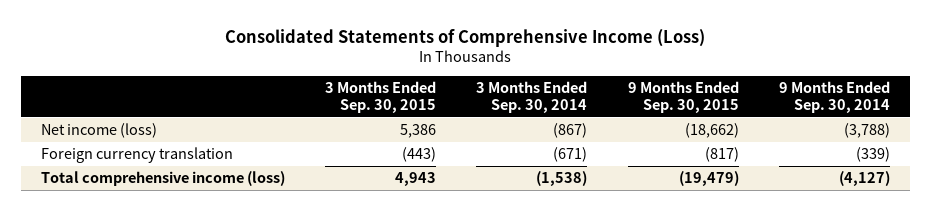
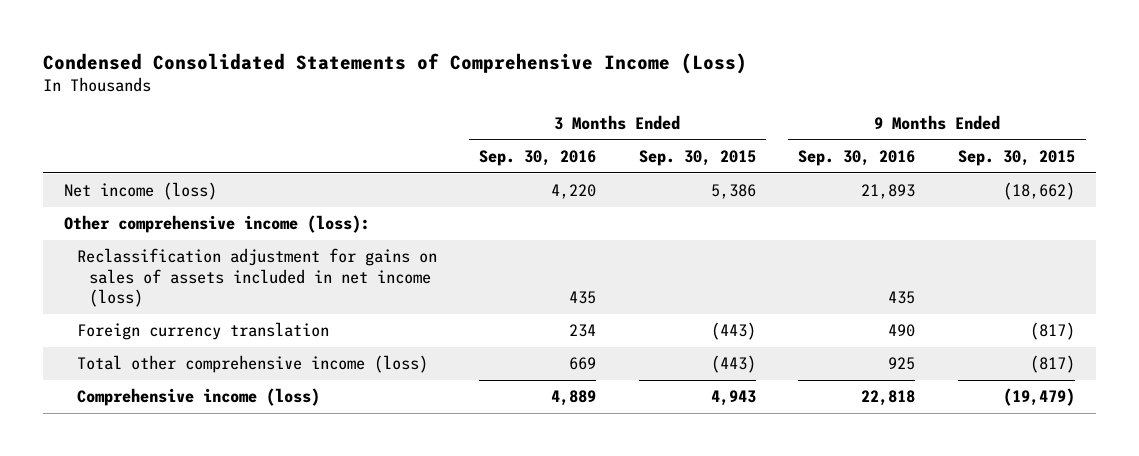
[225,28,706,47] Consolidated Statements of Comprehensive Income (Loss) -> [43,52,748,74] Condensed Consolidated Statements of Comprehensive Income (Loss)
[476,81,588,113] 3 Months Ended Sep. 30, 2014 -> none
[779,81,891,113] 9 Months Ended Sep. 30, 2014 -> none
none -> [479,149,597,166] Sep. 30, 2016
none -> [798,149,916,166] Sep. 30, 2016
none -> [64,215,371,234] Other comprehensive income (loss):
none -> [76,248,437,308] Reclassification adjustment for gains on sales of assets included in net income (loss)
none -> [76,355,428,374] Total other comprehensive income (loss)
[40,171,285,187] Total comprehensive income (loss) -> [76,388,320,407] Comprehensive income (loss)

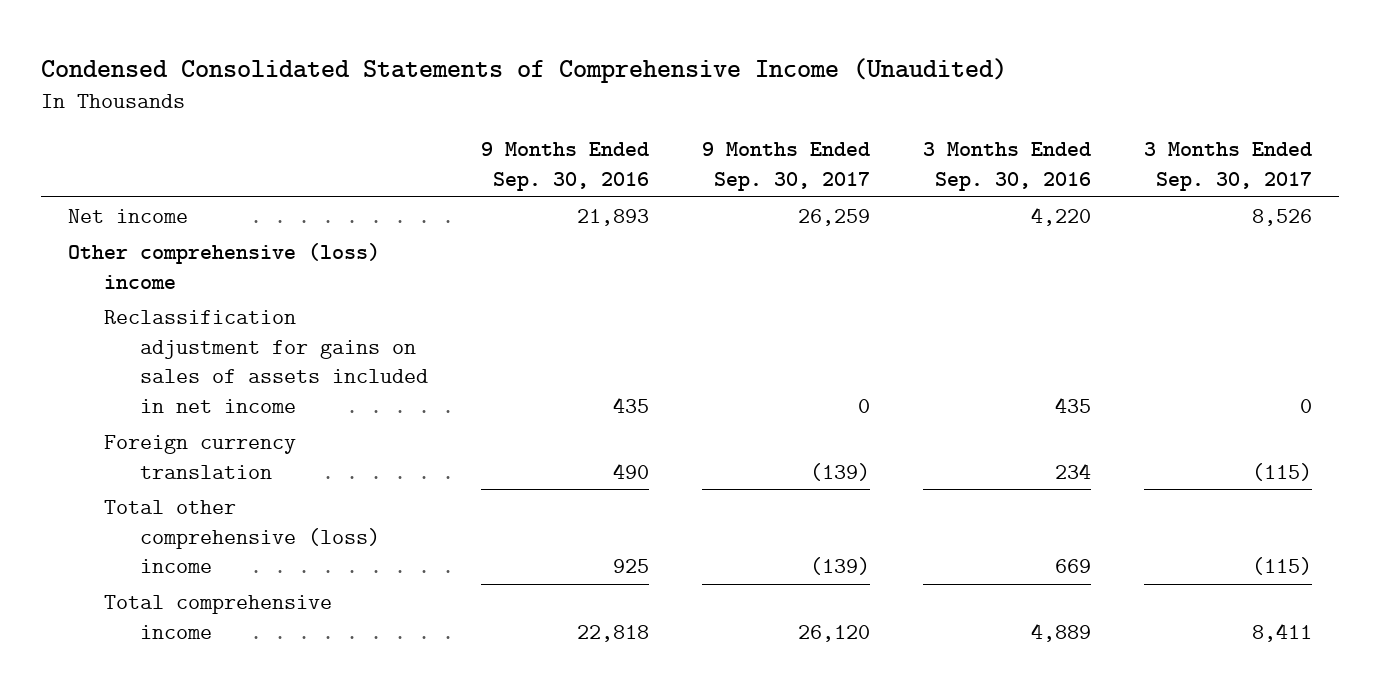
[43,52,748,74] Condensed Consolidated Statements of Comprehensive Income (Loss) -> [41,58,1008,84] Condensed Consolidated Statements of Comprehensive Income (Unaudited)
[638,149,756,166] Sep. 30, 2015 -> none
[957,149,1075,166] Sep. 30, 2015 -> none
none -> [701,142,870,191] 9 Months Ended Sep. 30, 2017
none -> [1144,142,1313,191] 3 Months Ended Sep. 30, 2017
[64,182,218,201] Net income (loss) -> [67,208,188,223] Net income
[64,215,371,234] Other comprehensive income (loss): -> [67,242,380,289] Other comprehensive (loss) income
[76,248,437,308] Reclassification adjustment for gains on sales of assets included in net income (loss) -> [103,309,428,414] Reclassification adjustment for gains on sales of assets included in net income
[76,355,428,374] Total other comprehensive income (loss) -> [103,499,380,574] Total other comprehensive (loss) income
[76,388,320,407] Comprehensive income (loss) -> [103,594,332,639] Total comprehensive income

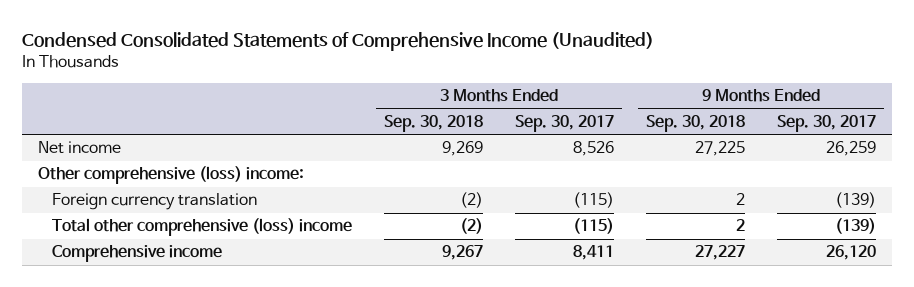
[480,142,649,191] 9 Months Ended Sep. 30, 2016 -> none
[922,142,1091,191] 3 Months Ended Sep. 30, 2016 -> none
none -> [384,114,484,132] Sep. 30, 2018
none -> [646,114,746,132] Sep. 30, 2018
[103,309,428,414] Reclassification adjustment for gains on sales of assets included in net income -> none
[67,242,380,289] Other comprehensive (loss) income -> [37,166,304,185] Other comprehensive (loss) income:
[103,594,332,639] Total comprehensive income -> [52,245,223,263] Comprehensive income

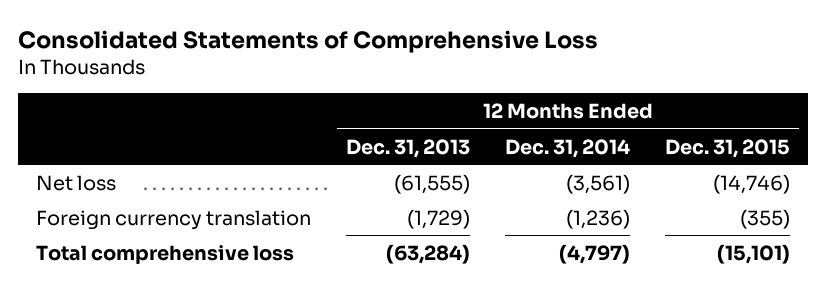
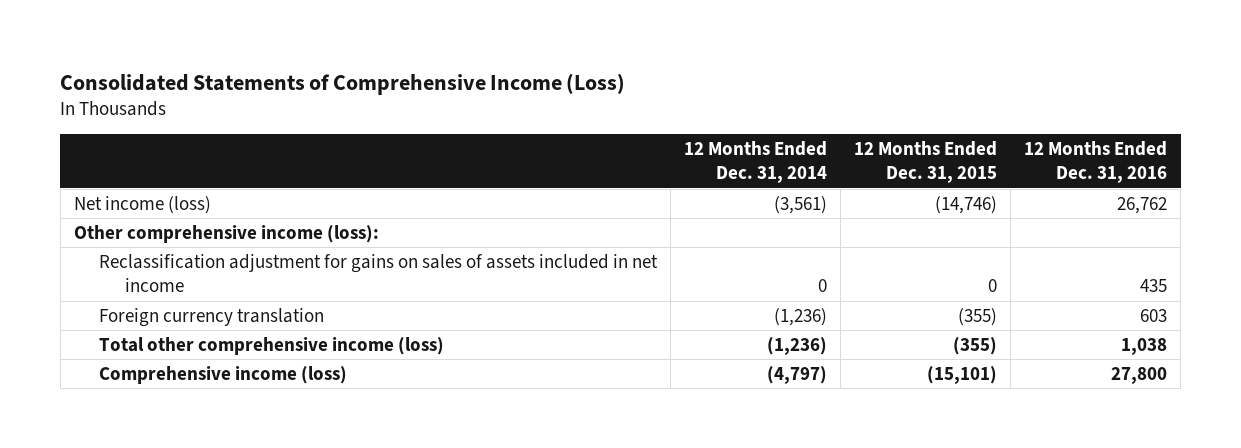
[17,29,598,53] Consolidated Statements of Comprehensive Loss -> [60,72,626,95] Consolidated Statements of Comprehensive Income (Loss)
[345,138,470,158] Dec. 31, 2013 -> none
none -> [1024,140,1168,184] 12 Months Ended Dec. 31, 2016
[35,174,116,191] Net loss -> [73,195,211,214] Net income (loss)
none -> [73,224,379,243] Other comprehensive income (loss):
none -> [99,253,659,293] Reclassification adjustment for gains on sales of assets included in net income
none -> [99,336,445,355] Total other comprehensive income (loss)
[35,244,294,264] Total comprehensive loss -> [99,365,348,384] Comprehensive income (loss)

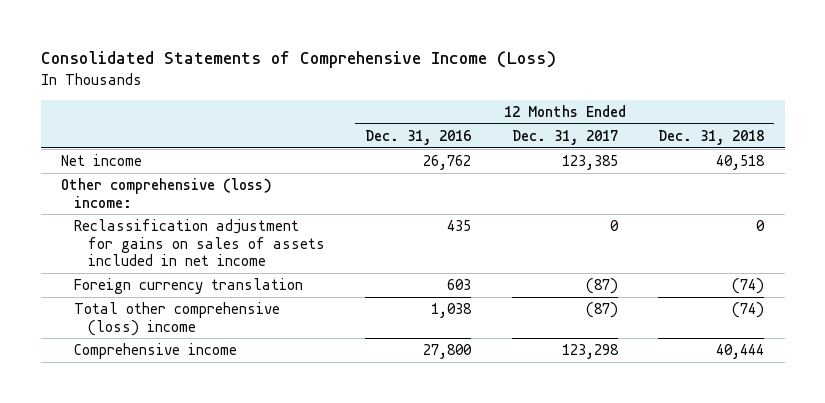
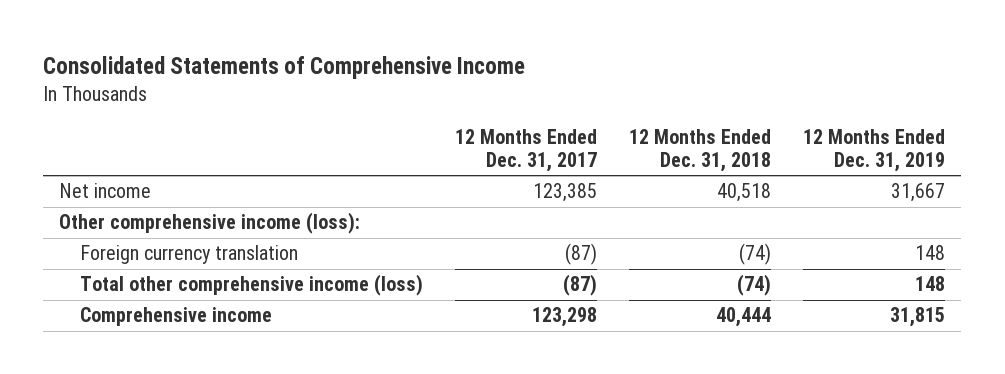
[40,51,556,69] Consolidated Statements of Comprehensive Income (Loss) -> [43,56,526,80] Consolidated Statements of Comprehensive Income
[365,130,472,146] Dec. 31, 2016 -> none
none -> [803,128,946,172] 12 Months Ended Dec. 31, 2019
[74,219,325,266] Reclassification adjustment for gains on sales of assets included in net income -> none
[61,178,273,208] Other comprehensive (loss) income: -> [59,212,361,235] Other comprehensive income (loss):
[74,302,281,336] Total other comprehensive (loss) income -> [79,274,423,297] Total other comprehensive income (loss)

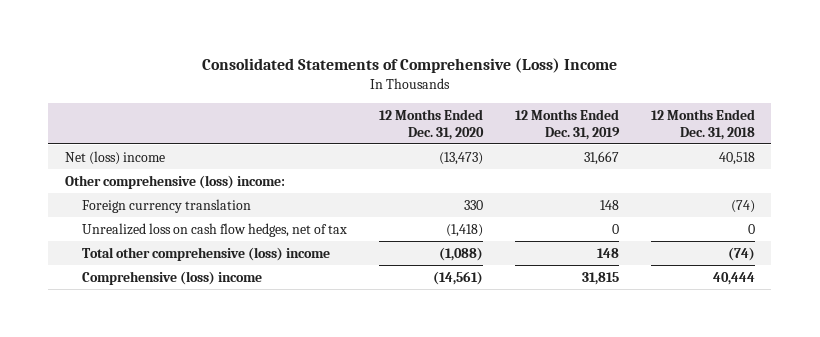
[43,56,526,80] Consolidated Statements of Comprehensive Income -> [201,58,617,74] Consolidated Statements of Comprehensive (Loss) Income
[455,128,598,172] 12 Months Ended Dec. 31, 2017 -> none
none -> [378,108,484,140] 12 Months Ended Dec. 31, 2020
[59,183,152,199] Net income -> [64,150,165,165] Net (loss) income
[59,212,361,235] Other comprehensive income (loss): -> [64,174,285,189] Other comprehensive (loss) income:
none -> [81,222,347,237] Unrealized loss on cash flow hedges, net of tax
[79,274,423,297] Total other comprehensive income (loss) -> [81,246,330,261] Total other comprehensive (loss) income
[79,307,272,327] Comprehensive income -> [81,270,262,285] Comprehensive (loss) income

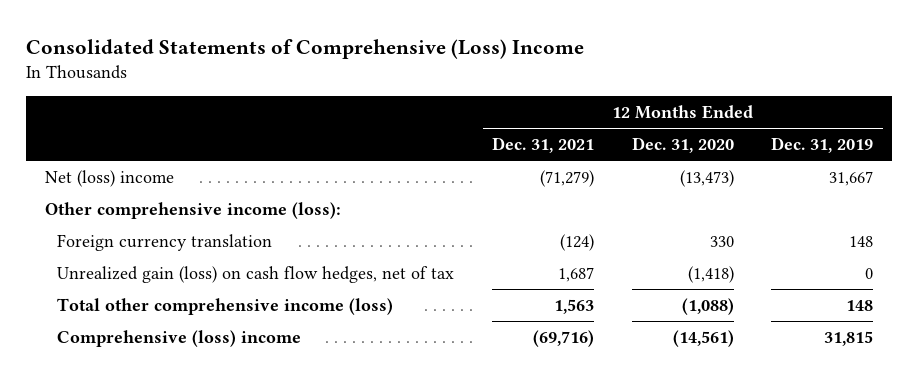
[651,108,756,140] 12 Months Ended Dec. 31, 2018 -> none
none -> [491,137,594,154] Dec. 31, 2021
[64,174,285,189] Other comprehensive (loss) income: -> [44,201,341,219] Other comprehensive income (loss):
[81,222,347,237] Unrealized loss on cash flow hedges, net of tax -> [57,265,455,283] Unrealized gain (loss) on cash flow hedges, net of tax
[81,246,330,261] Total other comprehensive (loss) income -> [57,297,394,315] Total other comprehensive income (loss)

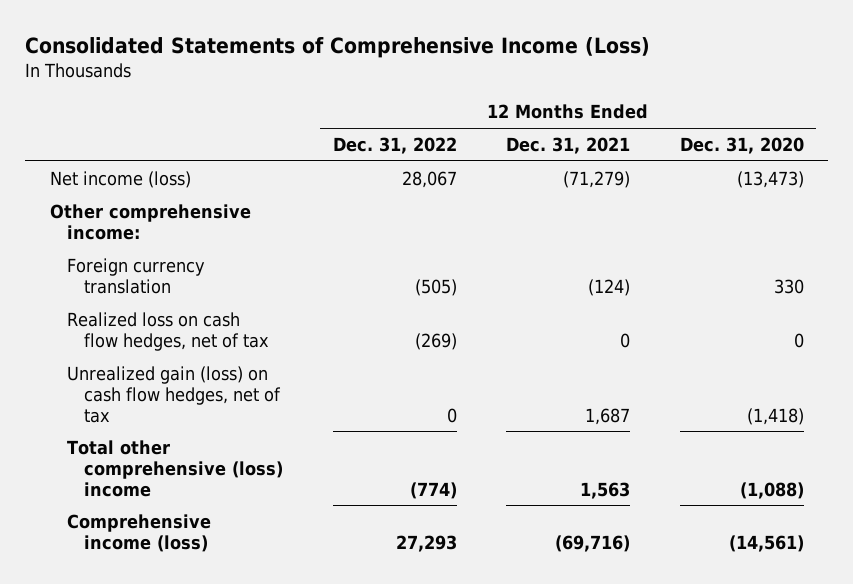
[25,38,584,59] Consolidated Statements of Comprehensive (Loss) Income -> [24,37,650,59] Consolidated Statements of Comprehensive Income (Loss)
[771,137,874,154] Dec. 31, 2019 -> none
none -> [332,137,457,155] Dec. 31, 2022
[44,169,174,187] Net (loss) income -> [49,170,191,188] Net income (loss)
[44,201,341,219] Other comprehensive income (loss): -> [49,203,251,240] Other comprehensive income:
none -> [66,311,270,351] Realized loss on cash flow hedges, net of tax
[57,297,394,315] Total other comprehensive income (loss) -> [66,439,284,497] Total other comprehensive (loss) income
[57,329,302,347] Comprehensive (loss) income -> [66,513,211,552] Comprehensive income (loss)

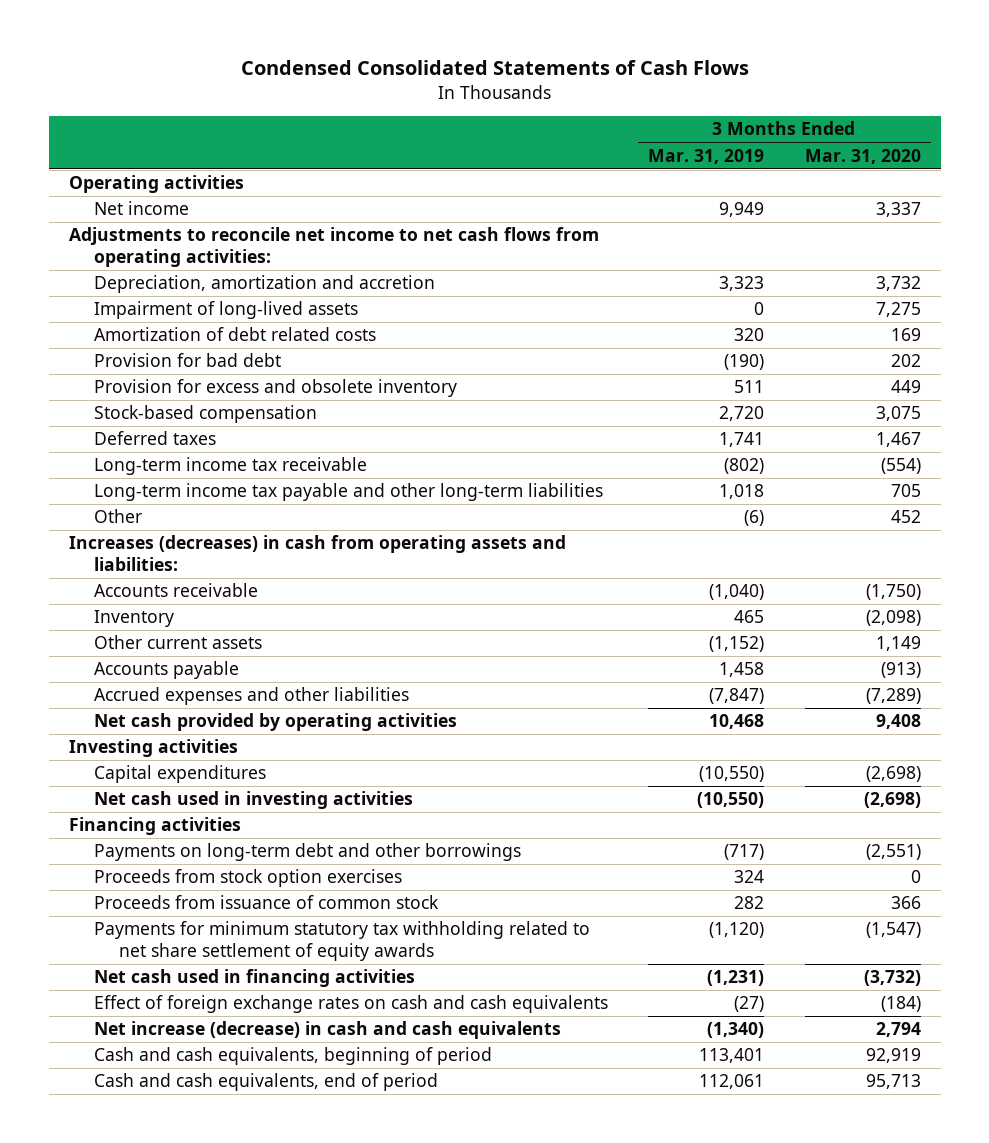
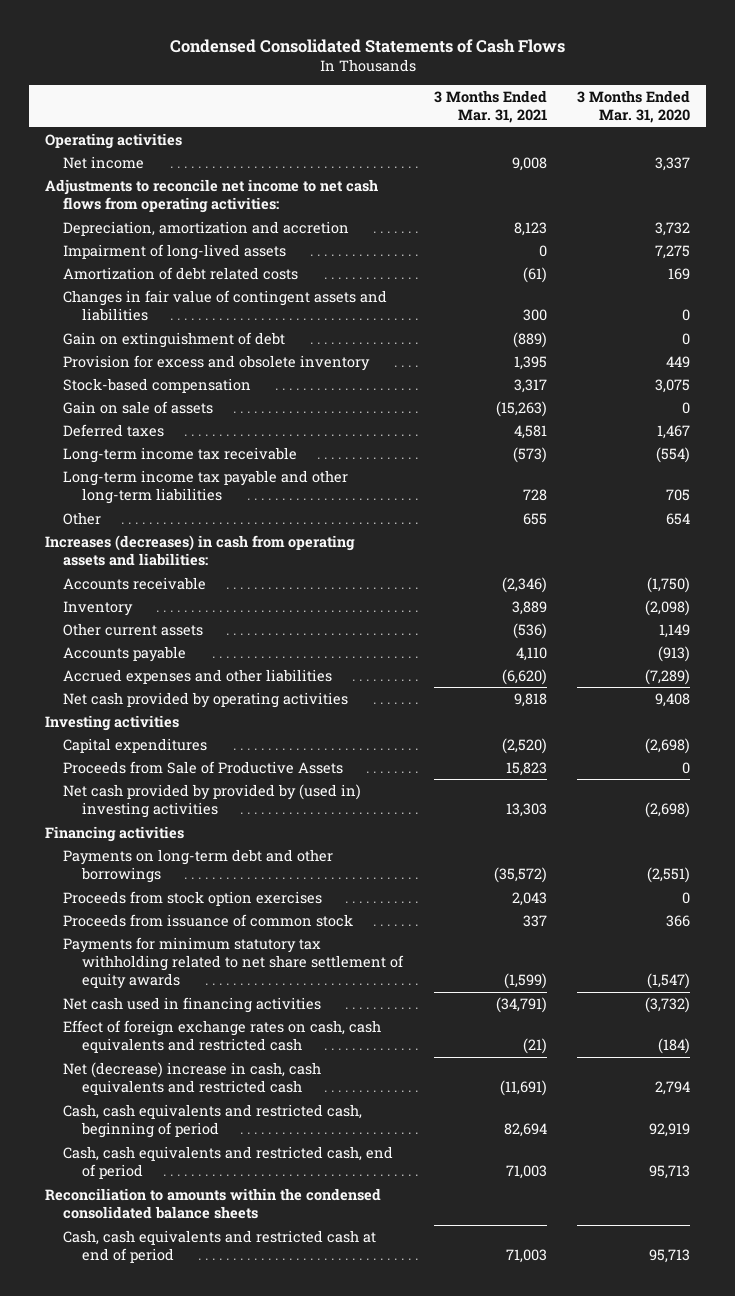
[648,148,765,164] Mar. 31, 2019 -> none
none -> [433,90,547,124] 3 Months Ended Mar. 31, 2021
[93,353,281,368] Provision for bad debt -> none
none -> [63,289,388,322] Changes in fair value of contingent assets and liabilities
none -> [63,331,286,348] Gain on extinguishment of debt
none -> [63,400,214,414] Gain on sale of assets
[890,510,921,524] 452 -> [666,512,691,525] 654
none -> [63,760,344,774] Proceeds from Sale of Productive Assets
[93,791,413,810] Net cash used in investing activities -> [63,783,362,819] Net cash provided by provided by (used in) investing activities
[93,995,608,1014] Effect of foreign exchange rates on cash and cash equivalents -> [63,1019,382,1054] Effect of foreign exchange rates on cash, cash equivalents and restricted cash
[93,1021,561,1040] Net increase (decrease) in cash and cash equivalents -> [63,1061,322,1096] Net (decrease) increase in cash, cash equivalents and restricted cash
[93,1047,492,1066] Cash and cash equivalents, beginning of period -> [63,1103,363,1139] Cash, cash equivalents and restricted cash, beginning of period
[93,1073,438,1092] Cash and cash equivalents, end of period -> [63,1145,394,1180] Cash, cash equivalents and restricted cash, end of period
none -> [44,1187,381,1220] Reconciliation to amounts within the condensed consolidated balance sheets
none -> [63,1229,377,1264] Cash, cash equivalents and restricted cash at end of period

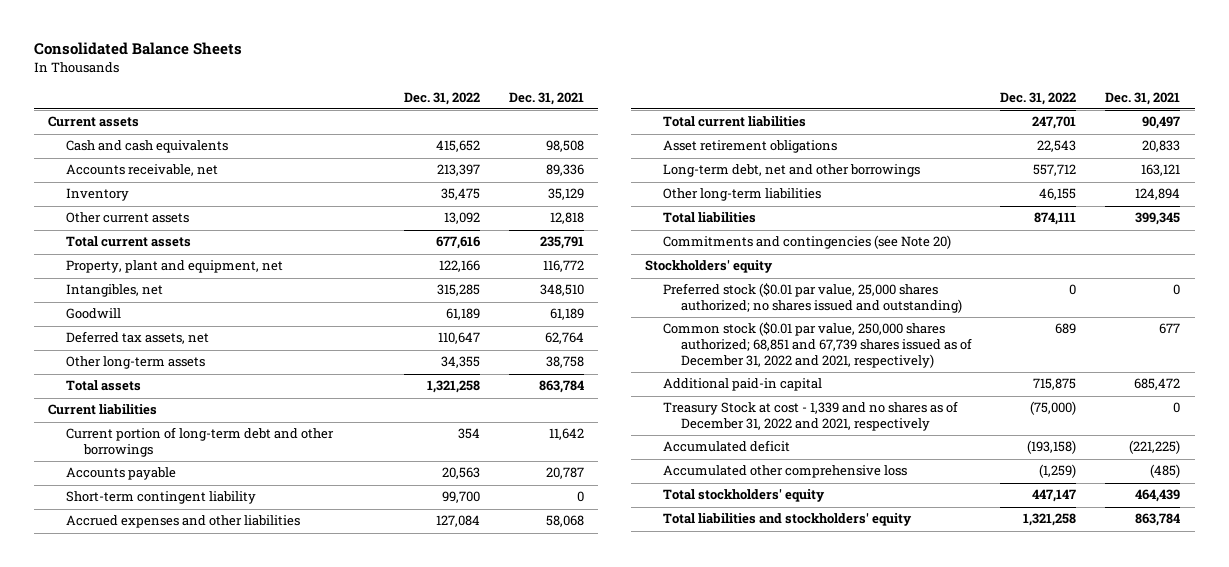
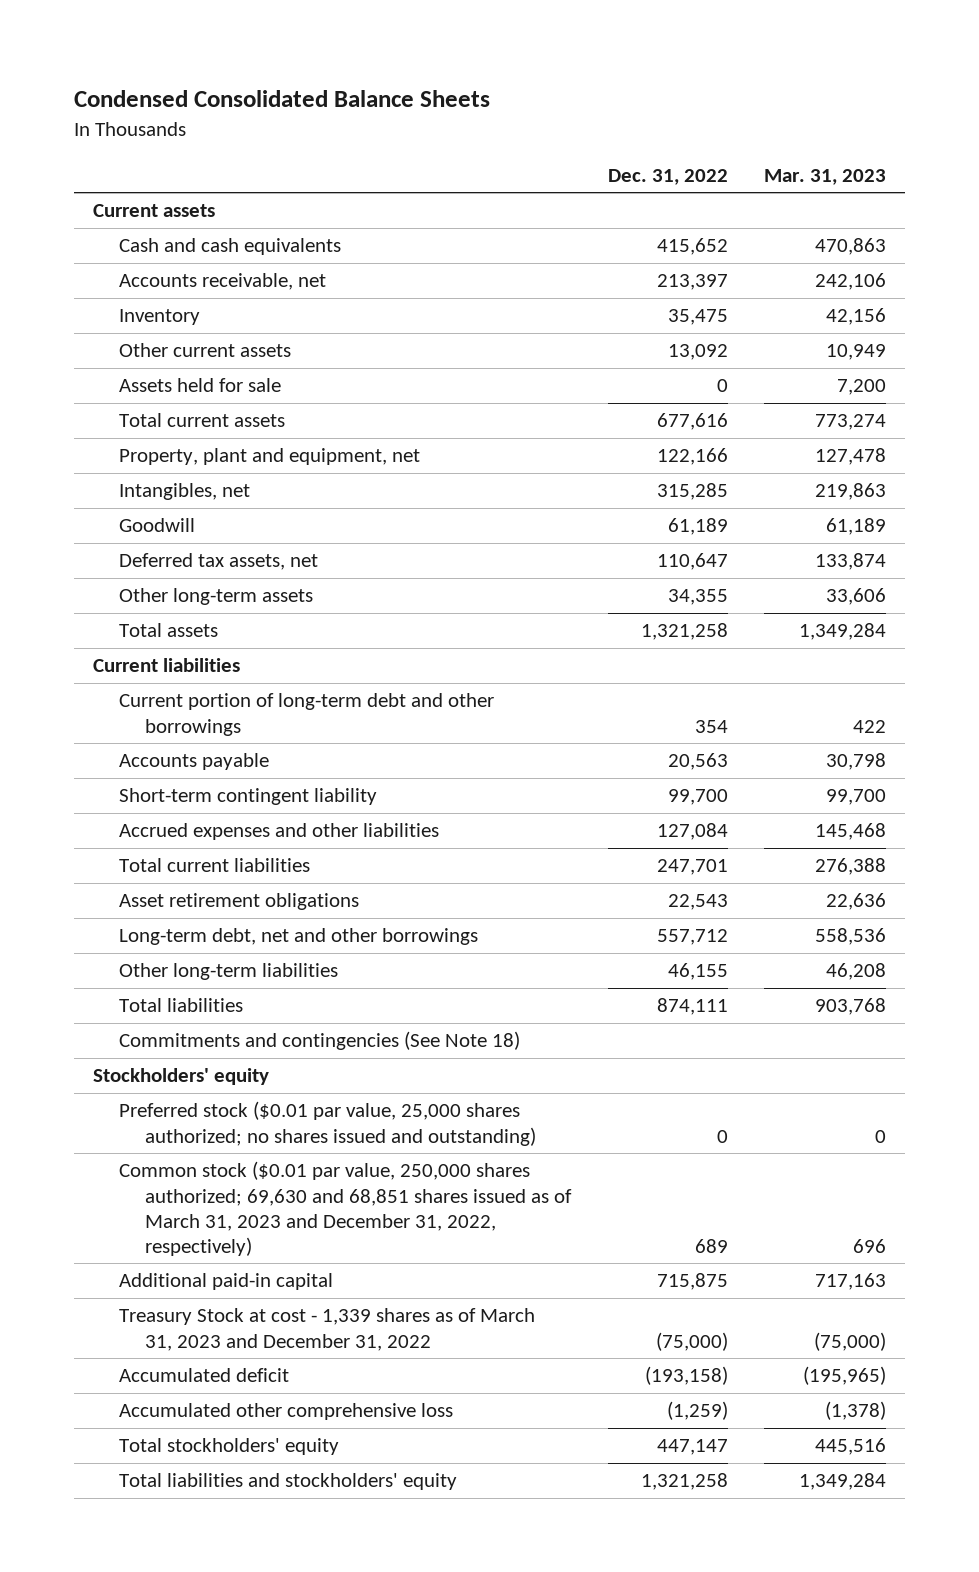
[34,42,243,56] Consolidated Balance Sheets -> [74,90,491,108] Condensed Consolidated Balance Sheets
[508,91,584,105] Dec. 31, 2021 -> none
none -> [764,168,887,185] Mar. 31, 2023
none -> [118,378,281,393] Assets held for sale
[662,235,951,250] Commitments and contingencies (see Note 20) -> [118,1031,520,1051] Commitments and contingencies (See Note 18)
[662,322,972,368] Common stock ($0.01 par value, 250,000 shares authorized; 68,851 and 67,739 shares issued as of December 31, 2022 and 2021, respectively) -> [118,1161,573,1256] Common stock ($0.01 par value, 250,000 shares authorized; 69,630 and 68,851 shares issued as of March 31, 2023 and December 31, 2022, respectively)
[662,401,958,432] Treasury Stock at cost - 1,339 and no shares as of December 31, 2022 and 2021, respectively -> [118,1308,535,1351] Treasury Stock at cost - 1,339 shares as of March 31, 2023 and December 31, 2022

